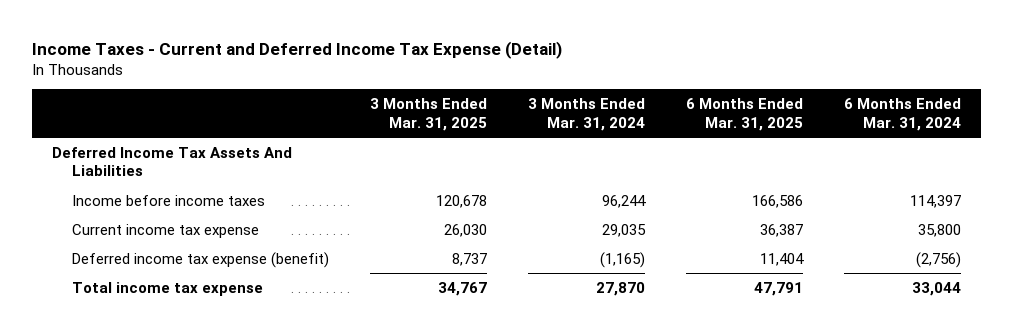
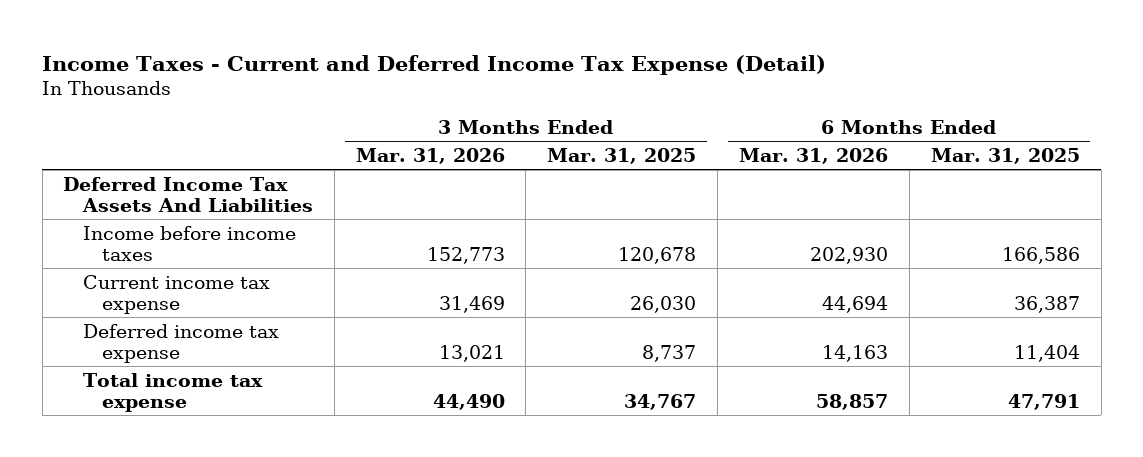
[527,98,645,131] 3 Months Ended Mar. 31, 2024 -> none
[843,98,961,131] 6 Months Ended Mar. 31, 2024 -> none
none -> [355,148,505,165] Mar. 31, 2026
none -> [739,148,889,165] Mar. 31, 2026
[72,252,330,269] Deferred income tax expense (benefit) -> [82,323,279,363] Deferred income tax expense

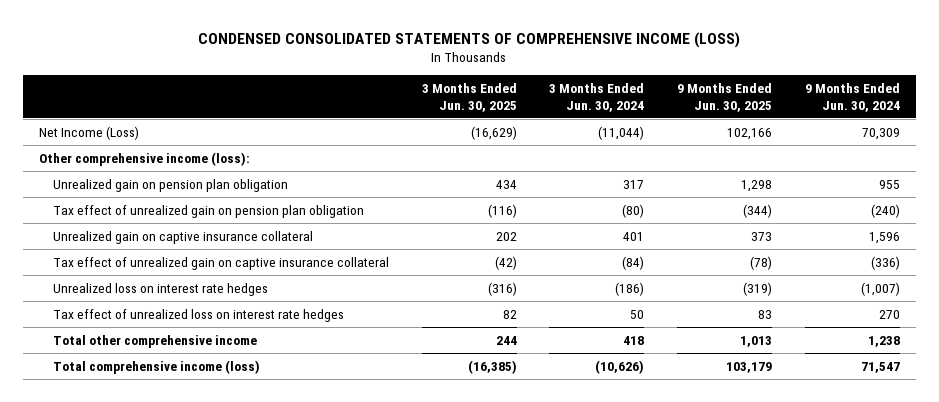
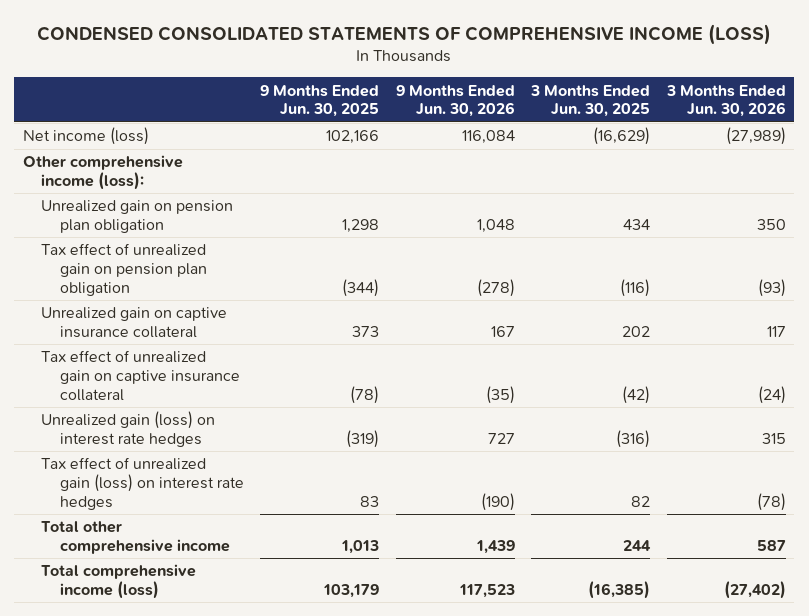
[549,83,645,112] 3 Months Ended Jun. 30, 2024 -> none
[804,83,900,112] 9 Months Ended Jun. 30, 2024 -> none
none -> [395,84,515,118] 9 Months Ended Jun. 30, 2026
none -> [665,84,786,118] 3 Months Ended Jun. 30, 2026
[38,125,139,140] Net Income (Loss) -> [22,127,149,146] Net income (loss)
[52,282,268,296] Unrealized loss on interest rate hedges -> [41,411,216,447] Unrealized gain (loss) on interest rate hedges
[52,308,344,322] Tax effect of unrealized loss on interest rate hedges -> [41,457,244,510] Tax effect of unrealized gain (loss) on interest rate hedges

